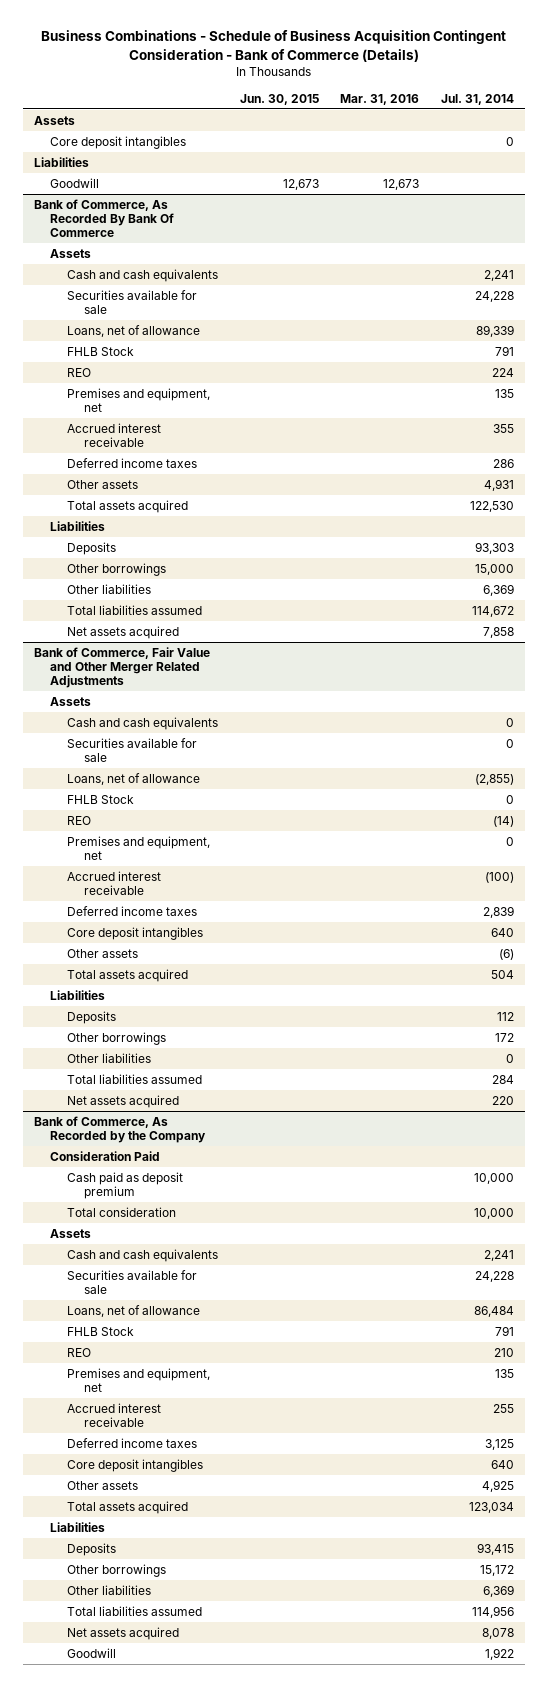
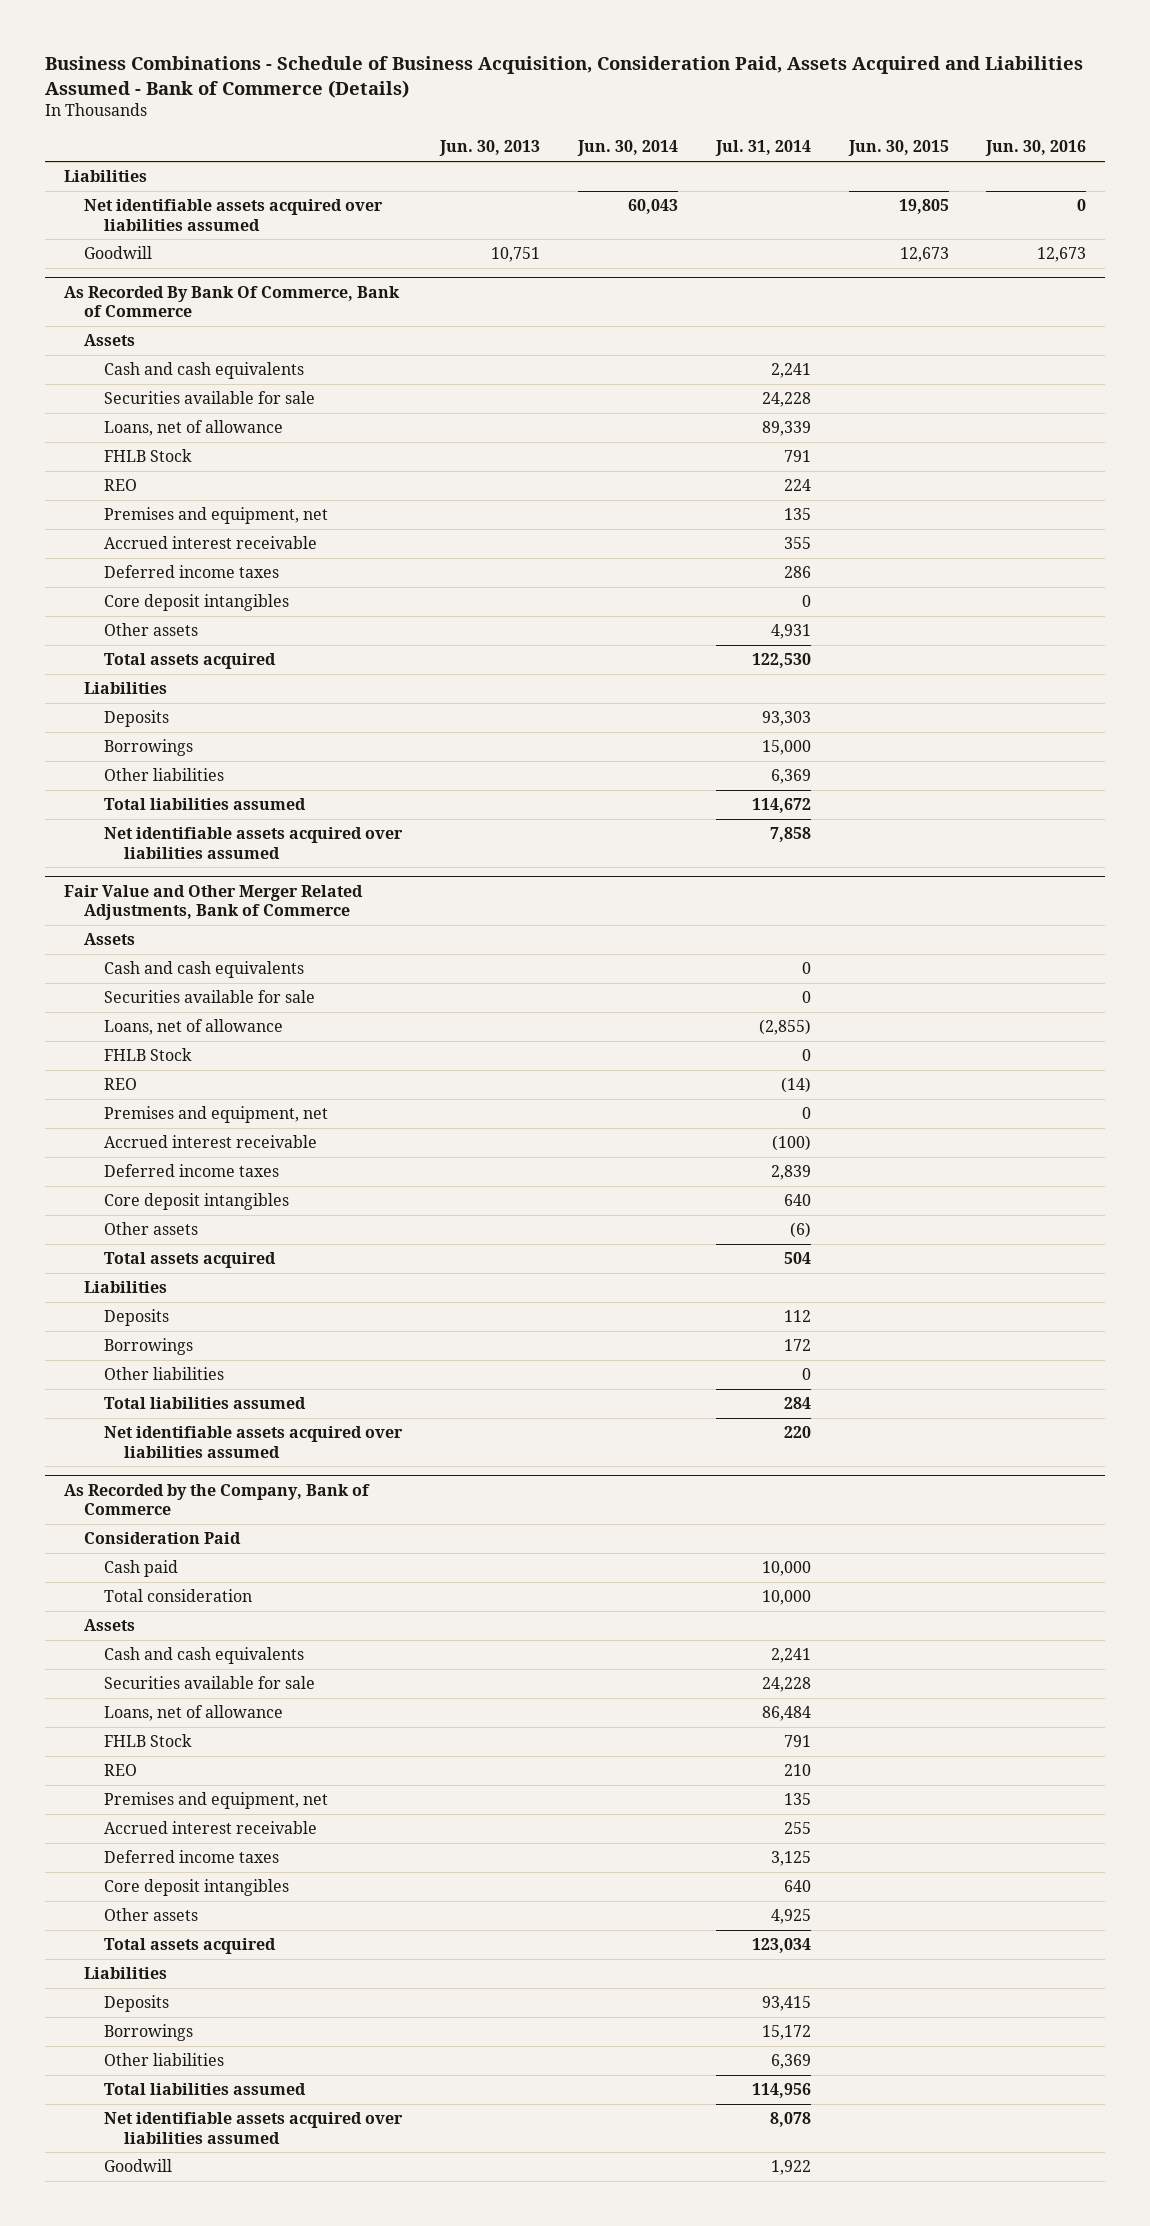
[40,30,506,62] Business Combinations - Schedule of Business Acquisition Contingent Consideration - Bank of Commerce (Details) -> [45,55,1084,98] Business Combinations - Schedule of Business Acquisition, Consideration Paid, Assets Acquired and Liabilities Assumed - Bank of Commerce (Details)
[340,93,420,105] Mar. 31, 2016 -> none
none -> [438,140,540,157] Jun. 30, 2013
none -> [576,140,678,157] Jun. 30, 2014
none -> [985,140,1087,157] Jun. 30, 2016
[33,115,75,125] Assets -> none
[50,135,187,149] Core deposit intangibles -> none
none -> [84,199,384,231] Net identifiable assets acquired over liabilities assumed
[33,198,175,238] Bank of Commerce, As Recorded By Bank Of Commerce -> [63,285,400,318] As Recorded By Bank Of Commerce, Bank of Commerce
none -> [104,594,290,612] Core deposit intangibles
[67,562,167,576] Other borrowings -> [104,739,194,757] Borrowings
[67,625,180,639] Net assets acquired -> [104,827,404,859] Net identifiable assets acquired over liabilities assumed
[33,646,210,689] Bank of Commerce, Fair Value and Other Merger Related Adjustments -> [63,884,363,921] Fair Value and Other Merger Related Adjustments, Bank of Commerce
[67,1031,167,1045] Other borrowings -> [104,1338,194,1356] Borrowings
[67,1094,180,1108] Net assets acquired -> [104,1426,404,1458] Net identifiable assets acquired over liabilities assumed
[33,1115,207,1143] Bank of Commerce, As Recorded by the Company -> [63,1483,370,1516] As Recorded by the Company, Bank of Commerce
[67,1171,184,1199] Cash paid as deposit premium -> none
none -> [104,1560,179,1578] Cash paid
[67,1563,167,1577] Other borrowings -> [104,2024,194,2042] Borrowings
[67,1626,180,1640] Net assets acquired -> [104,2112,404,2144] Net identifiable assets acquired over liabilities assumed

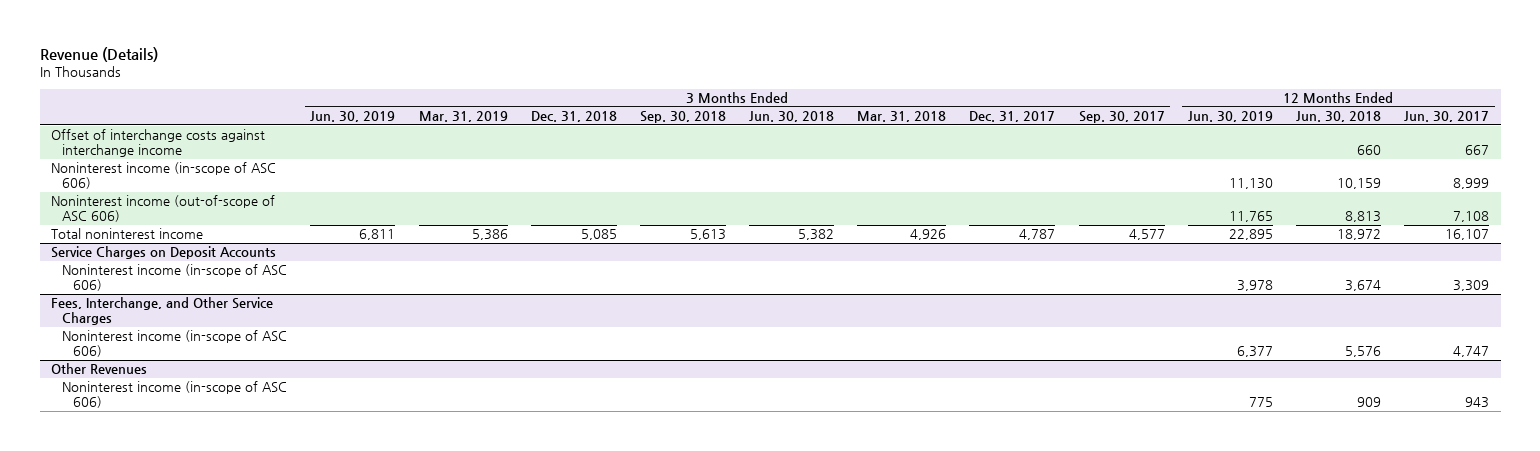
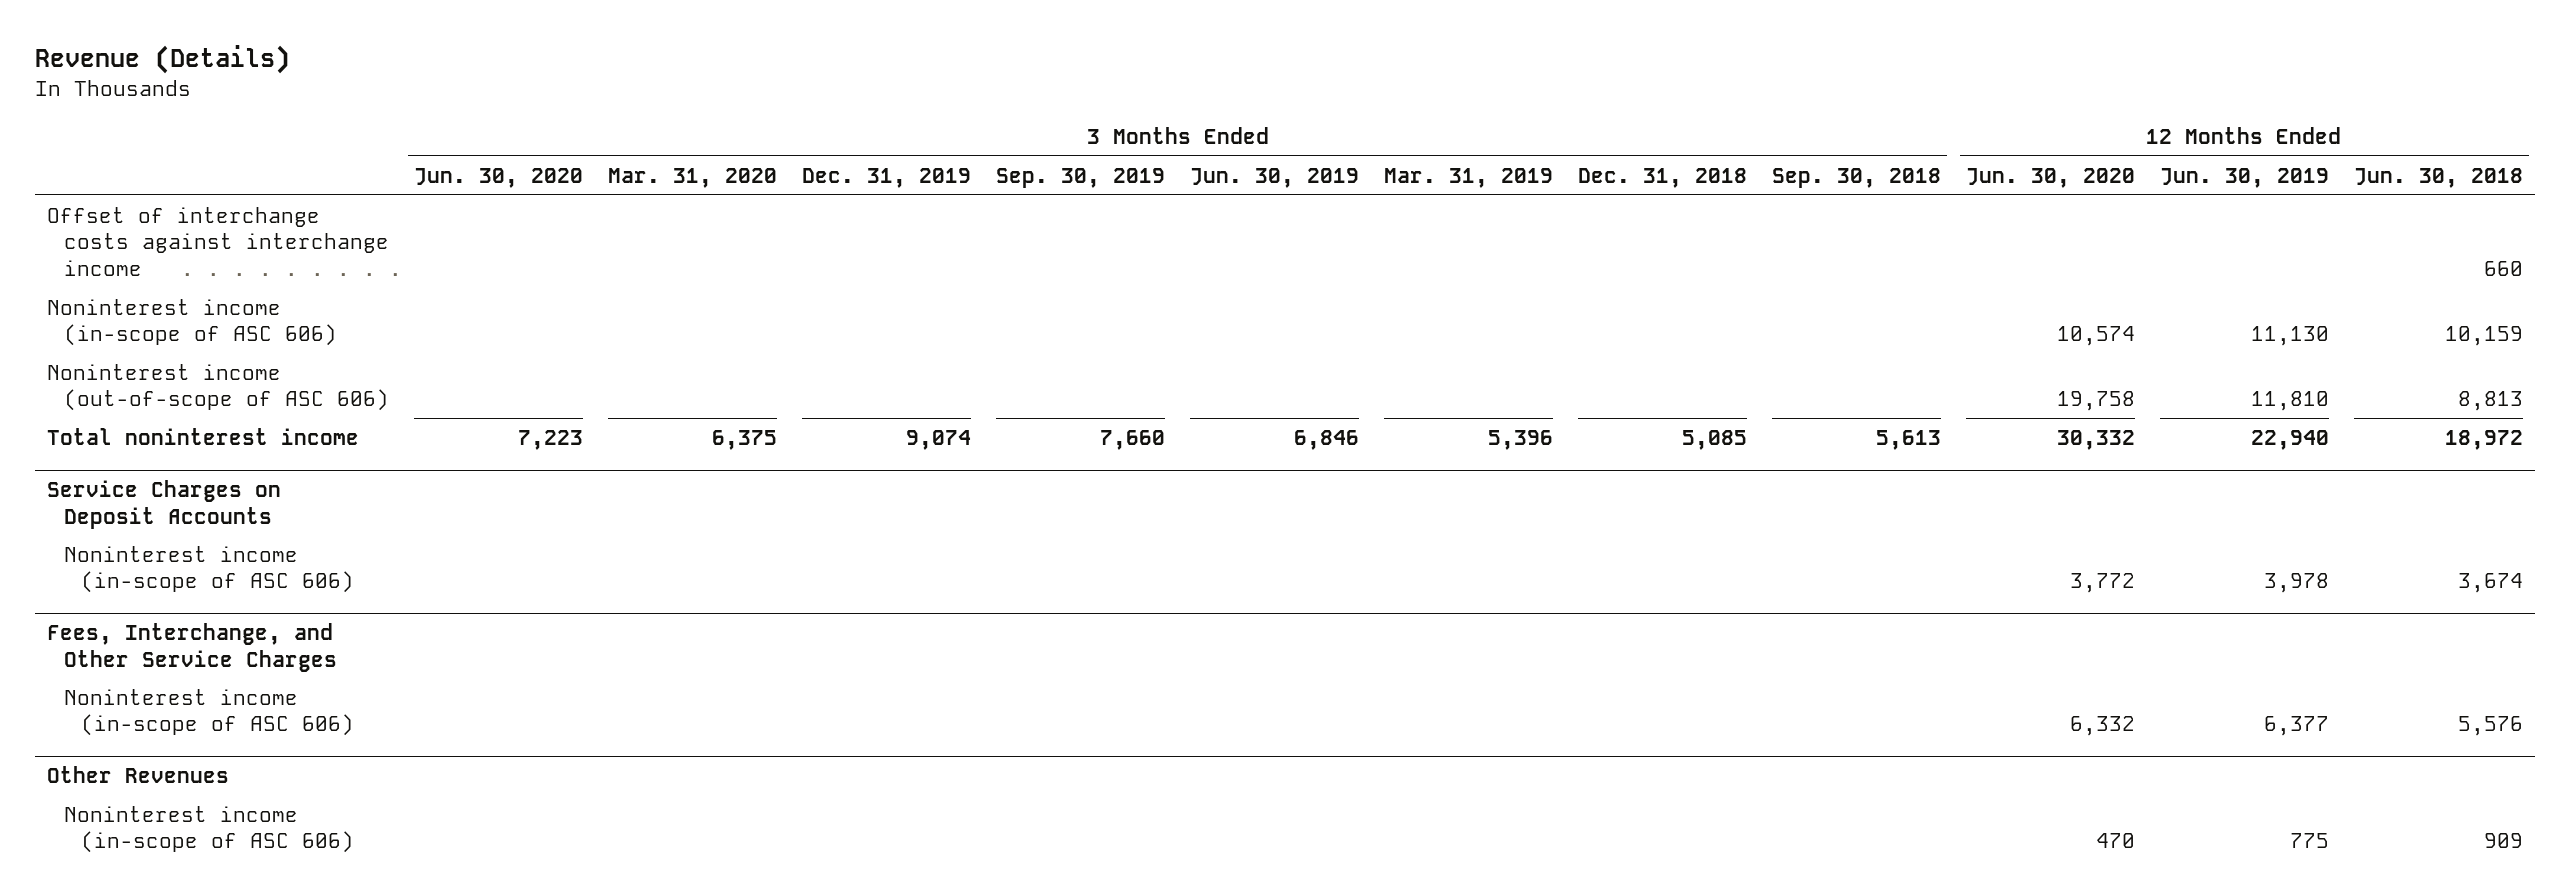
[749,111,835,123] Jun. 30, 2018 -> none
[857,111,947,123] Mar. 31, 2018 -> none
[969,111,1056,123] Dec. 31, 2017 -> none
[1078,111,1165,124] Sep. 30, 2017 -> none
[1404,111,1490,123] Jun. 30, 2017 -> none
none -> [414,167,584,188] Jun. 30, 2020
none -> [608,167,778,188] Mar. 31, 2020
none -> [802,167,972,188] Dec. 31, 2019
none -> [996,167,1166,188] Sep. 30, 2019
none -> [1965,167,2135,188] Jun. 30, 2020
[1228,210,1273,222] 11,765 -> [2250,391,2329,412] 11,810
[359,229,396,241] 6,811 -> [1293,429,1359,450] 6,846
[471,229,508,241] 5,386 -> [1487,429,1553,450] 5,396
[1228,229,1273,241] 22,895 -> [2250,429,2329,450] 22,940

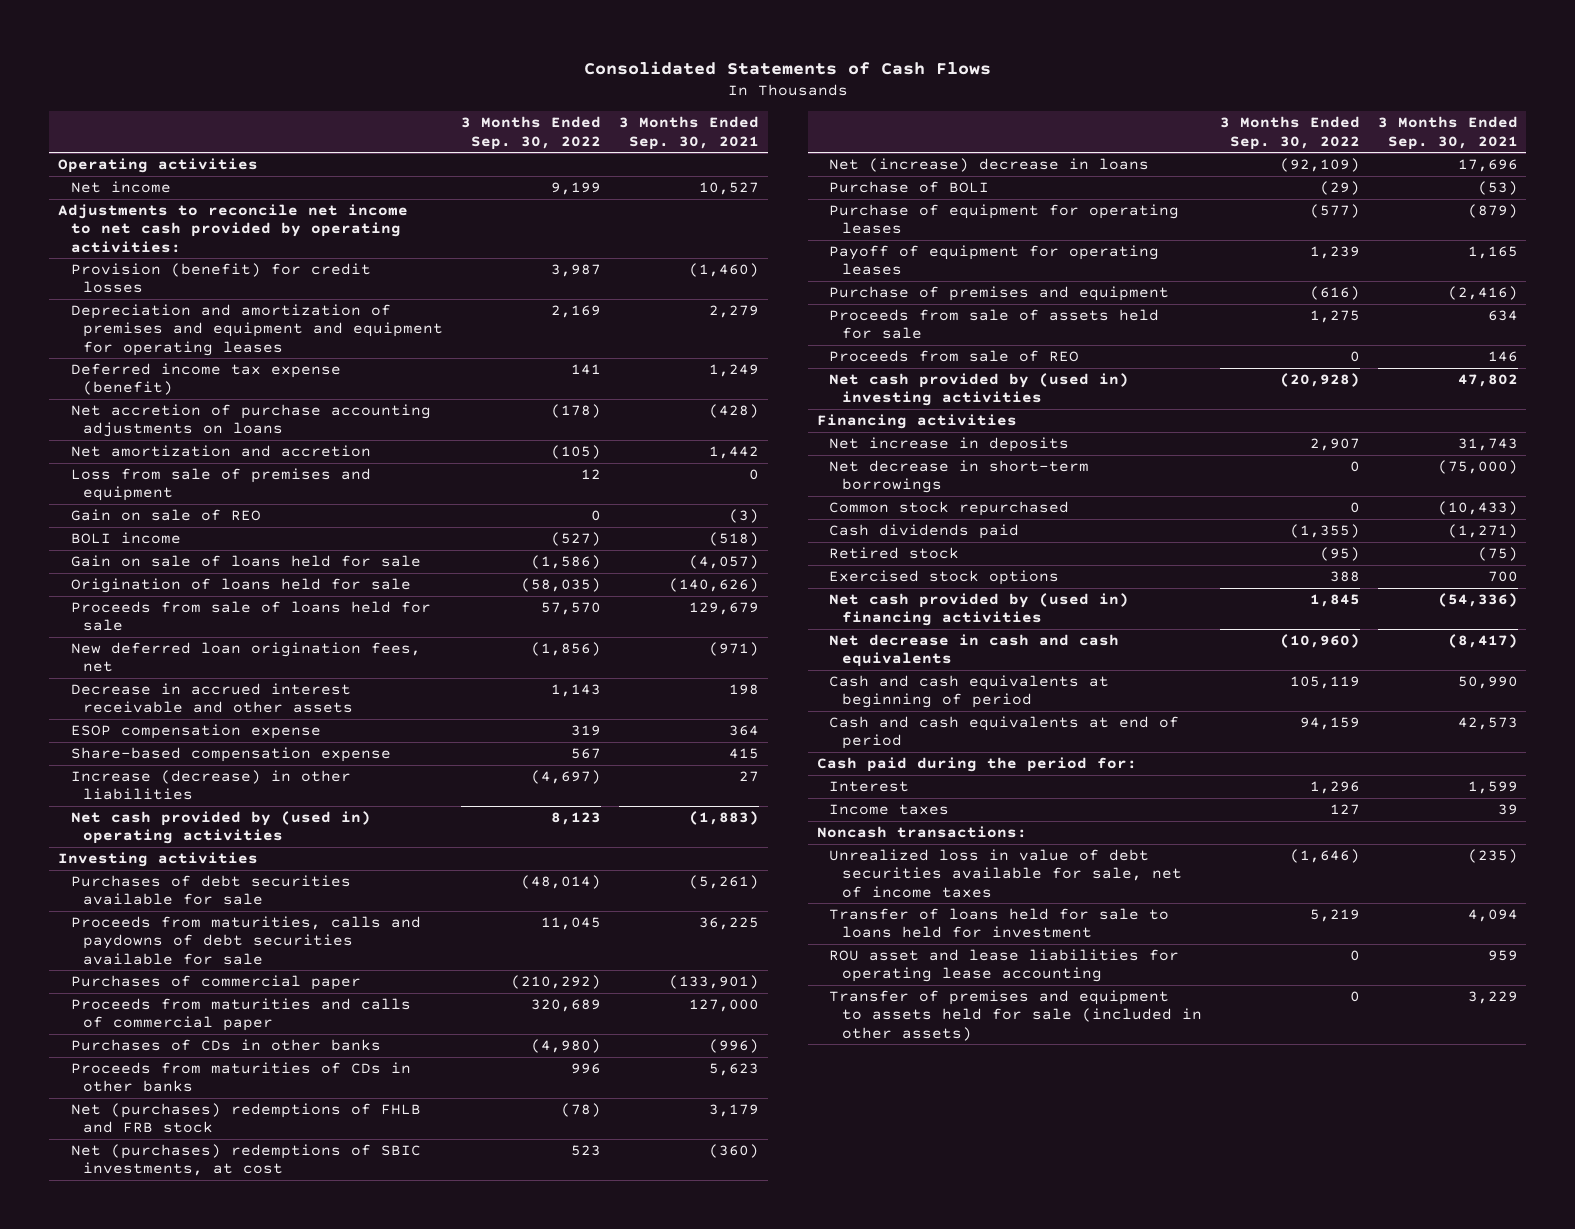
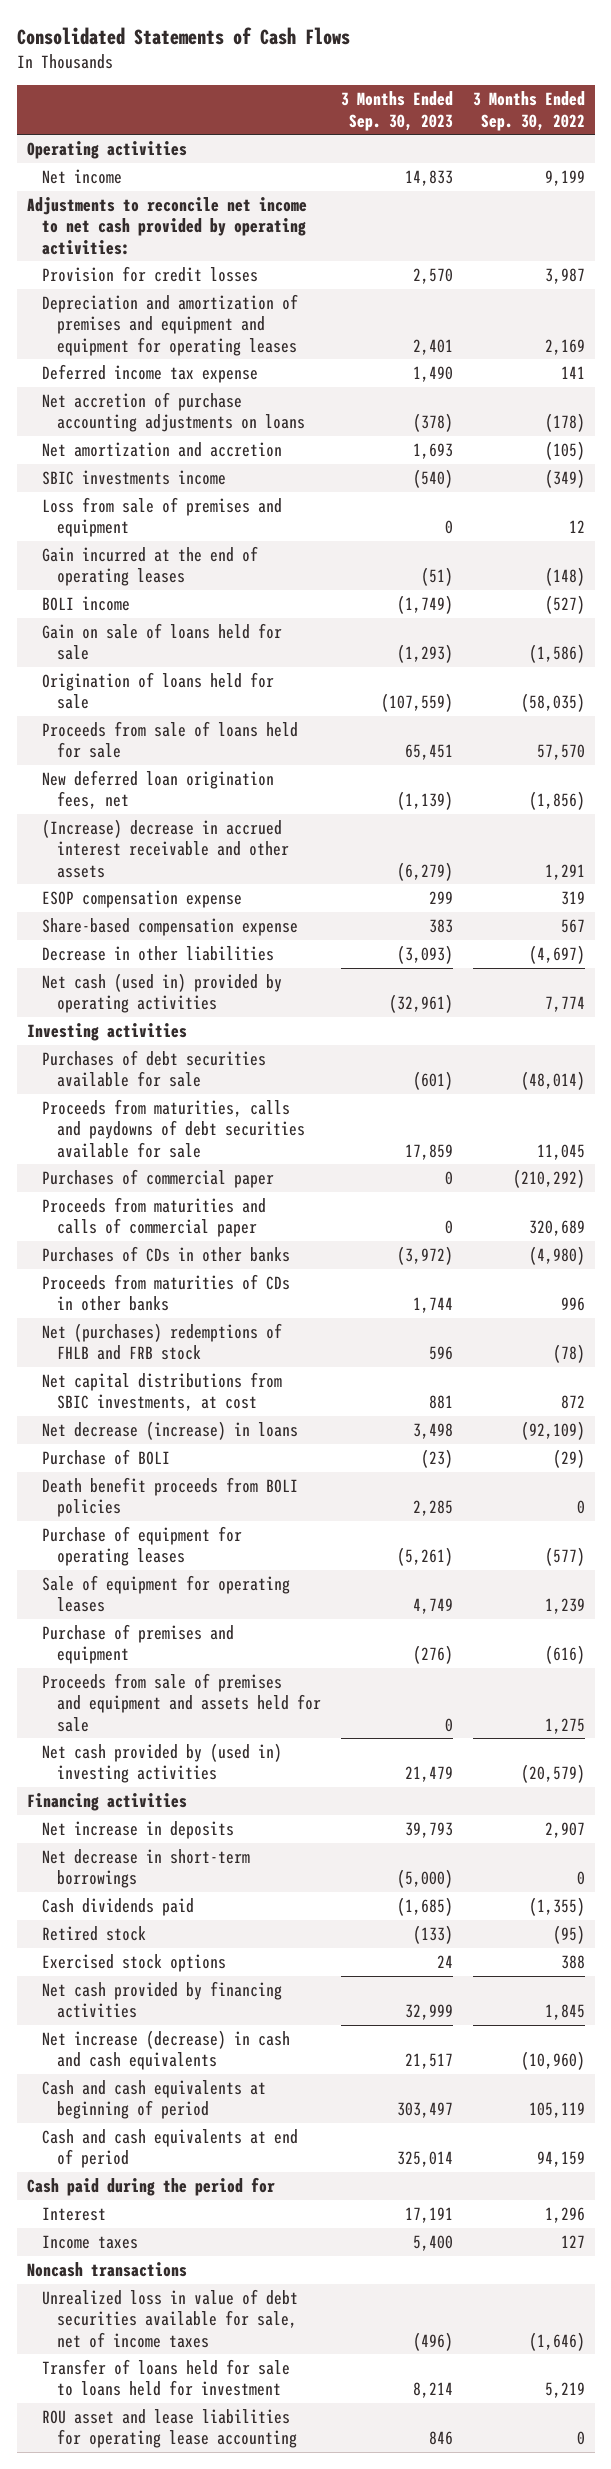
[618,116,759,150] 3 Months Ended Sep. 30, 2021 -> none
none -> [340,91,453,131] 3 Months Ended Sep. 30, 2023
[70,263,371,294] Provision (benefit) for credit losses -> [41,266,258,283] Provision for credit losses
[70,363,341,396] Deferred income tax expense (benefit) -> [41,364,258,384] Deferred income tax expense
none -> [41,470,226,486] SBIC investments income
[70,509,261,522] Gain on sale of REO -> none
none -> [41,546,258,587] Gain incurred at the end of operating leases
[70,683,354,714] Decrease in accrued interest receivable and other assets -> [41,819,289,878] (Increase) decrease in accrued interest receivable and other assets
[551,684,602,698] 1,143 -> [544,863,585,880] 1,291
[70,770,351,801] Increase (decrease) in other liabilities -> [41,946,274,962] Decrease in other liabilities
[70,811,371,845] Net cash provided by (used in) operating activities -> [41,973,282,1014] Net cash (used in) provided by operating activities
[551,812,602,826] 8,123 -> [544,996,585,1013] 7,774
[70,1144,421,1177] Net (purchases) redemptions of SBIC investments, at cost -> [41,1372,282,1412] Net capital distributions from SBIC investments, at cost
[571,1145,602,1157] 523 -> [560,1395,585,1410] 872
[829,158,1150,173] Net (increase) decrease in loans -> [41,1421,298,1441] Net decrease (increase) in loans
none -> [41,1477,298,1518] Death benefit proceeds from BOLI policies
[829,245,1160,276] Payoff of equipment for operating leases -> [41,1575,290,1613] Sale of equipment for operating leases
[829,350,1080,363] Proceeds from sale of REO -> none
[829,309,1160,340] Proceeds from sale of assets held for sale -> [41,1673,321,1732] Proceeds from sale of premises and equipment and assets held for sale
[1279,373,1360,388] (20,928) -> [520,1764,585,1784] (20,579)
[829,501,1070,517] Common stock repurchased -> none
[829,593,1130,627] Net cash provided by (used in) financing activities -> [41,1981,282,2019] Net cash provided by financing activities
[829,634,1120,668] Net decrease in cash and cash equivalents -> [41,2030,290,2071] Net increase (decrease) in cash and cash equivalents
[816,757,1137,773] Cash paid during the period for: -> [26,2177,275,2197] Cash paid during the period for
[816,826,1027,839] Noncash transactions: -> [26,2262,187,2278] Noncash transactions
[829,990,1203,1041] Transfer of premises and equipment to assets held for sale (included in other assets) -> none

